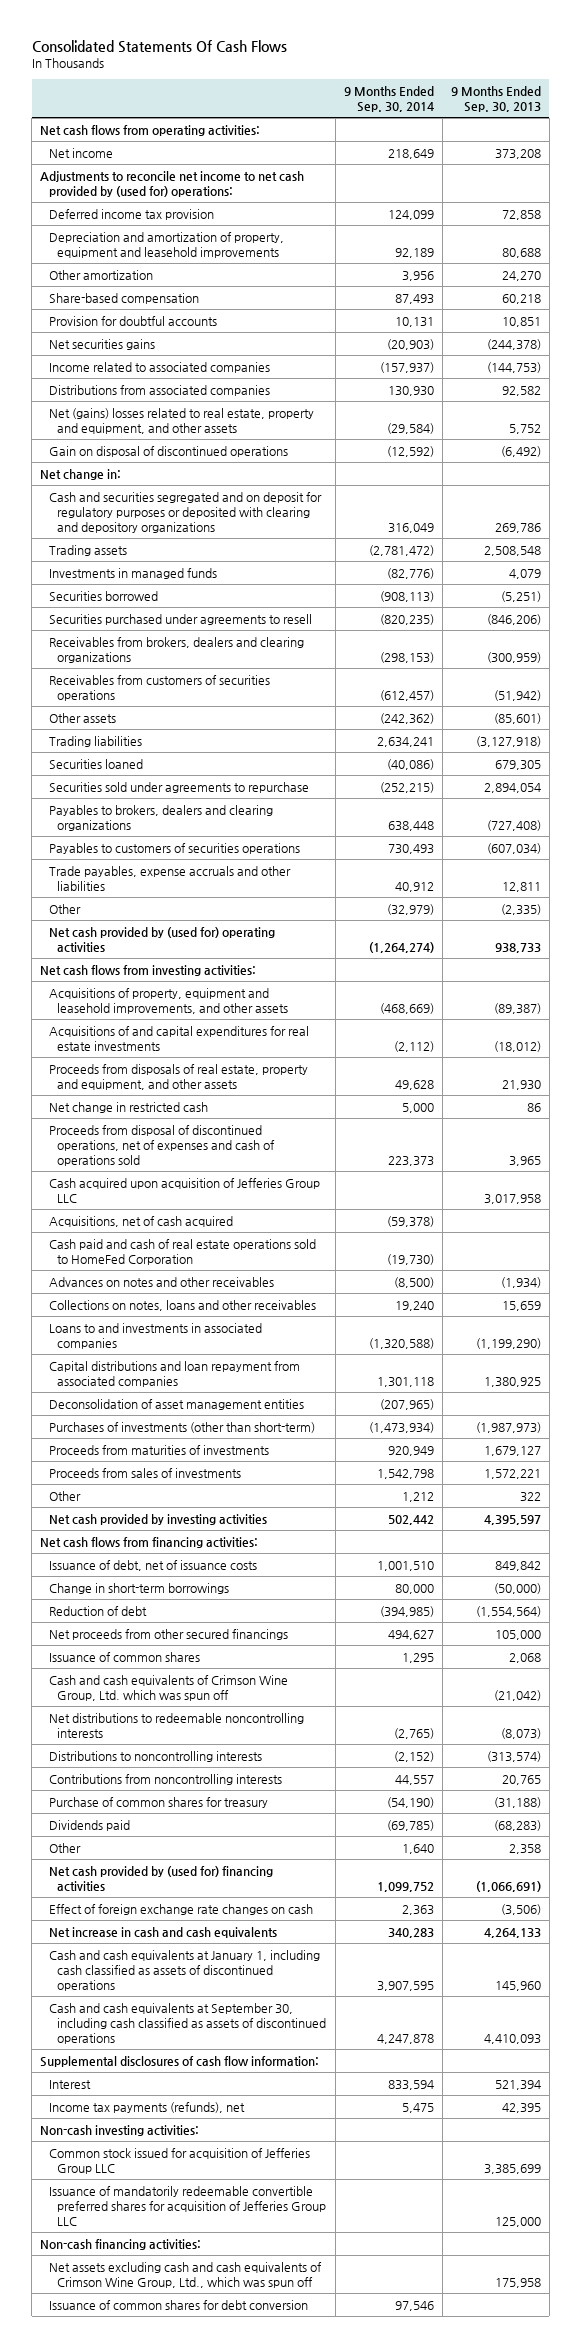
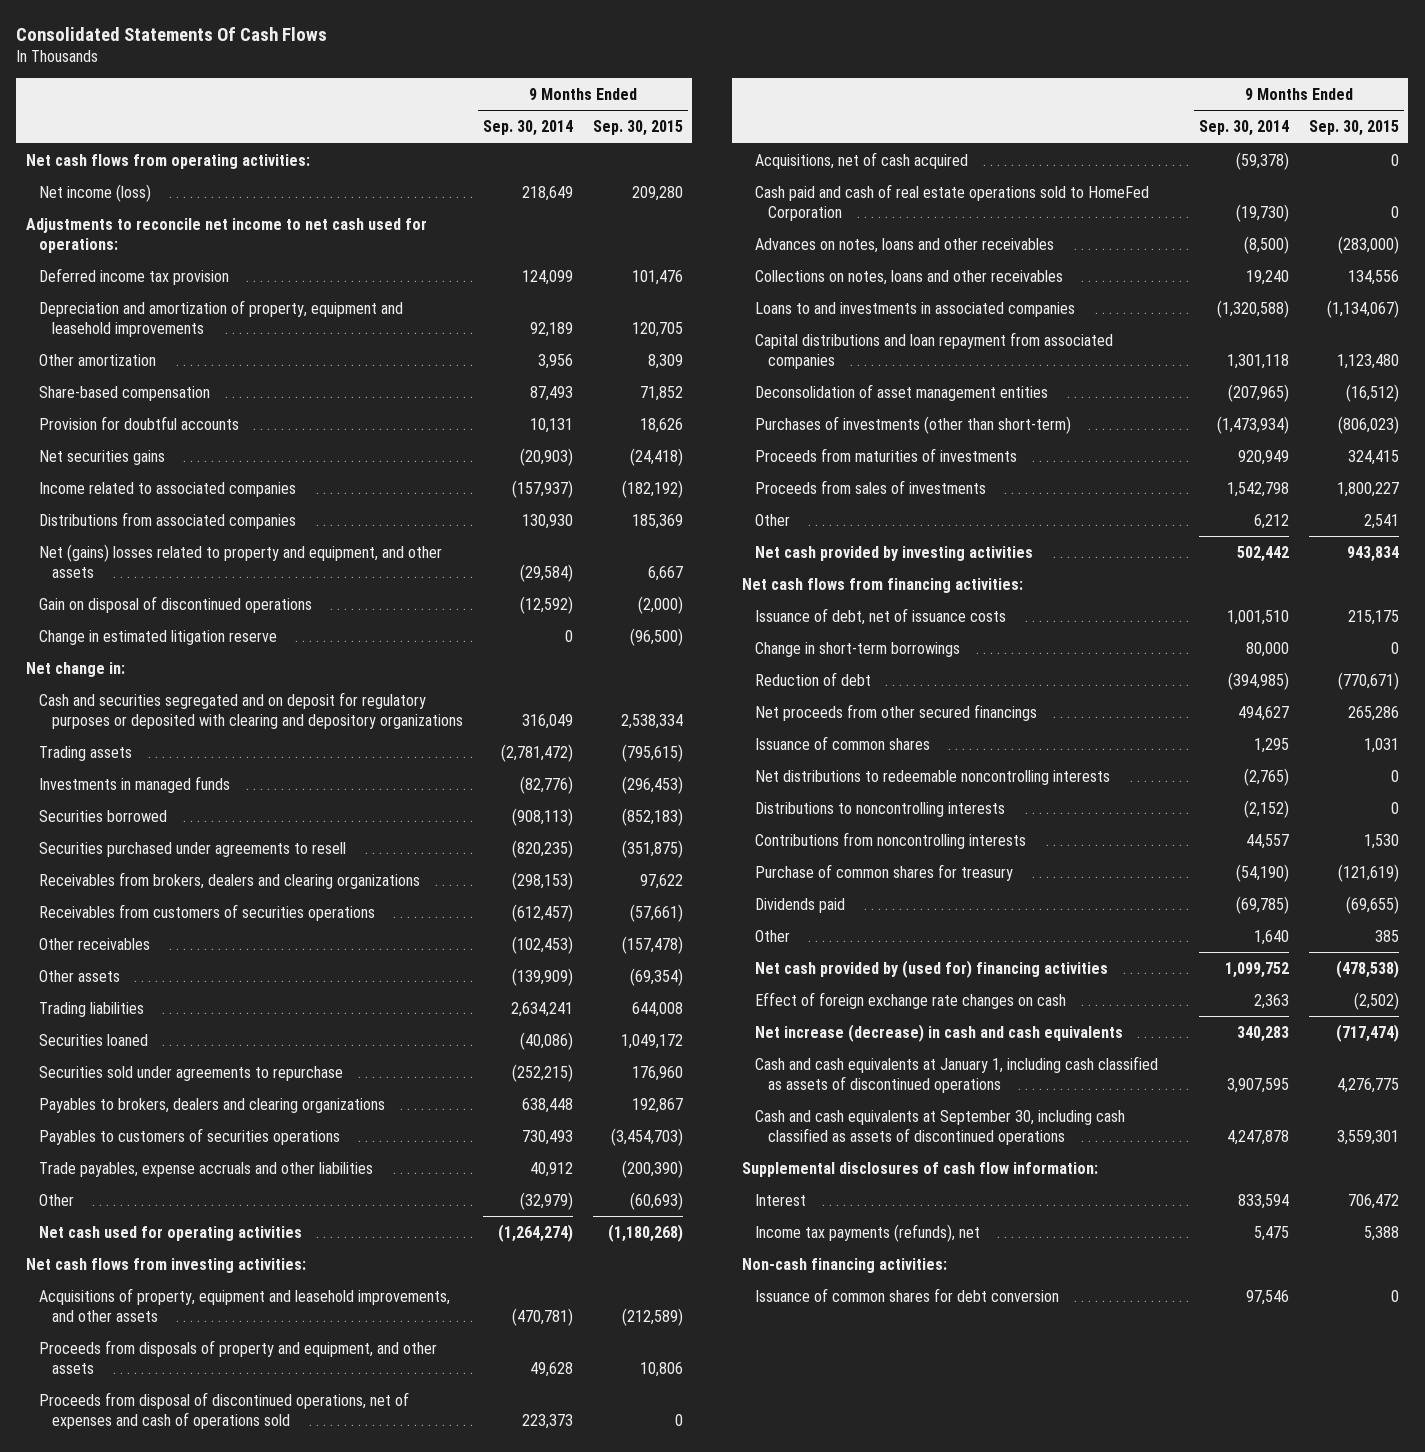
[450,86,541,113] 9 Months Ended Sep. 30, 2013 -> none
none -> [592,120,683,137] Sep. 30, 2015
[48,147,113,158] Net income -> [39,183,152,202] Net income (loss)
[40,170,305,197] Adjustments to reconcile net income to net cash provided by (used for) operations: -> [26,217,428,253] Adjustments to reconcile net income to net cash used for operations:
[48,407,314,434] Net (gains) losses related to real estate, property and equipment, and other assets -> [39,543,443,578] Net (gains) losses related to property and equipment, and other assets
none -> [39,629,278,645] Change in estimated litigation reserve
none -> [39,937,151,950] Other receivables
[379,712,434,724] (242,362) -> [511,967,573,986] (139,909)
[48,926,275,952] Net cash provided by (used for) operating activities -> [39,1225,303,1241] Net cash used for operating activities
[48,1025,309,1051] Acquisitions of and capital expenditures for real estate investments -> none
[48,1101,208,1113] Net change in restricted cash -> none
[379,1002,434,1014] (468,669) -> [511,1307,573,1326] (470,781)
[48,1063,308,1090] Proceeds from disposals of real estate, property and equipment, and other assets -> [39,1339,438,1374] Proceeds from disposals of property and equipment, and other assets
[48,1177,320,1203] Cash acquired upon acquisition of Jefferies Group LLC -> none
[48,1276,274,1287] Advances on notes and other receivables -> [755,237,1055,253] Advances on notes, loans and other receivables
[401,1491,434,1502] 1,212 -> [1253,513,1289,529] 6,212
[48,1674,288,1701] Cash and cash equivalents of Crimson Wine Group, Ltd. which was spun off -> none
[48,1926,277,1938] Net increase in cash and cash equivalents -> [755,1023,1124,1042] Net increase (decrease) in cash and cash equivalents
[40,2124,200,2136] Non-cash investing activities: -> none
[48,2147,310,2174] Common stock issued for acquisition of Jefferies Group LLC -> none
[48,2185,327,2226] Issuance of mandatorily redeemable convertible preferred shares for acquisition of Jefferies Group LLC -> none
[48,2261,322,2288] Net assets excluding cash and cash equivalents of Crimson Wine Group, Ltd., which was spun off -> none

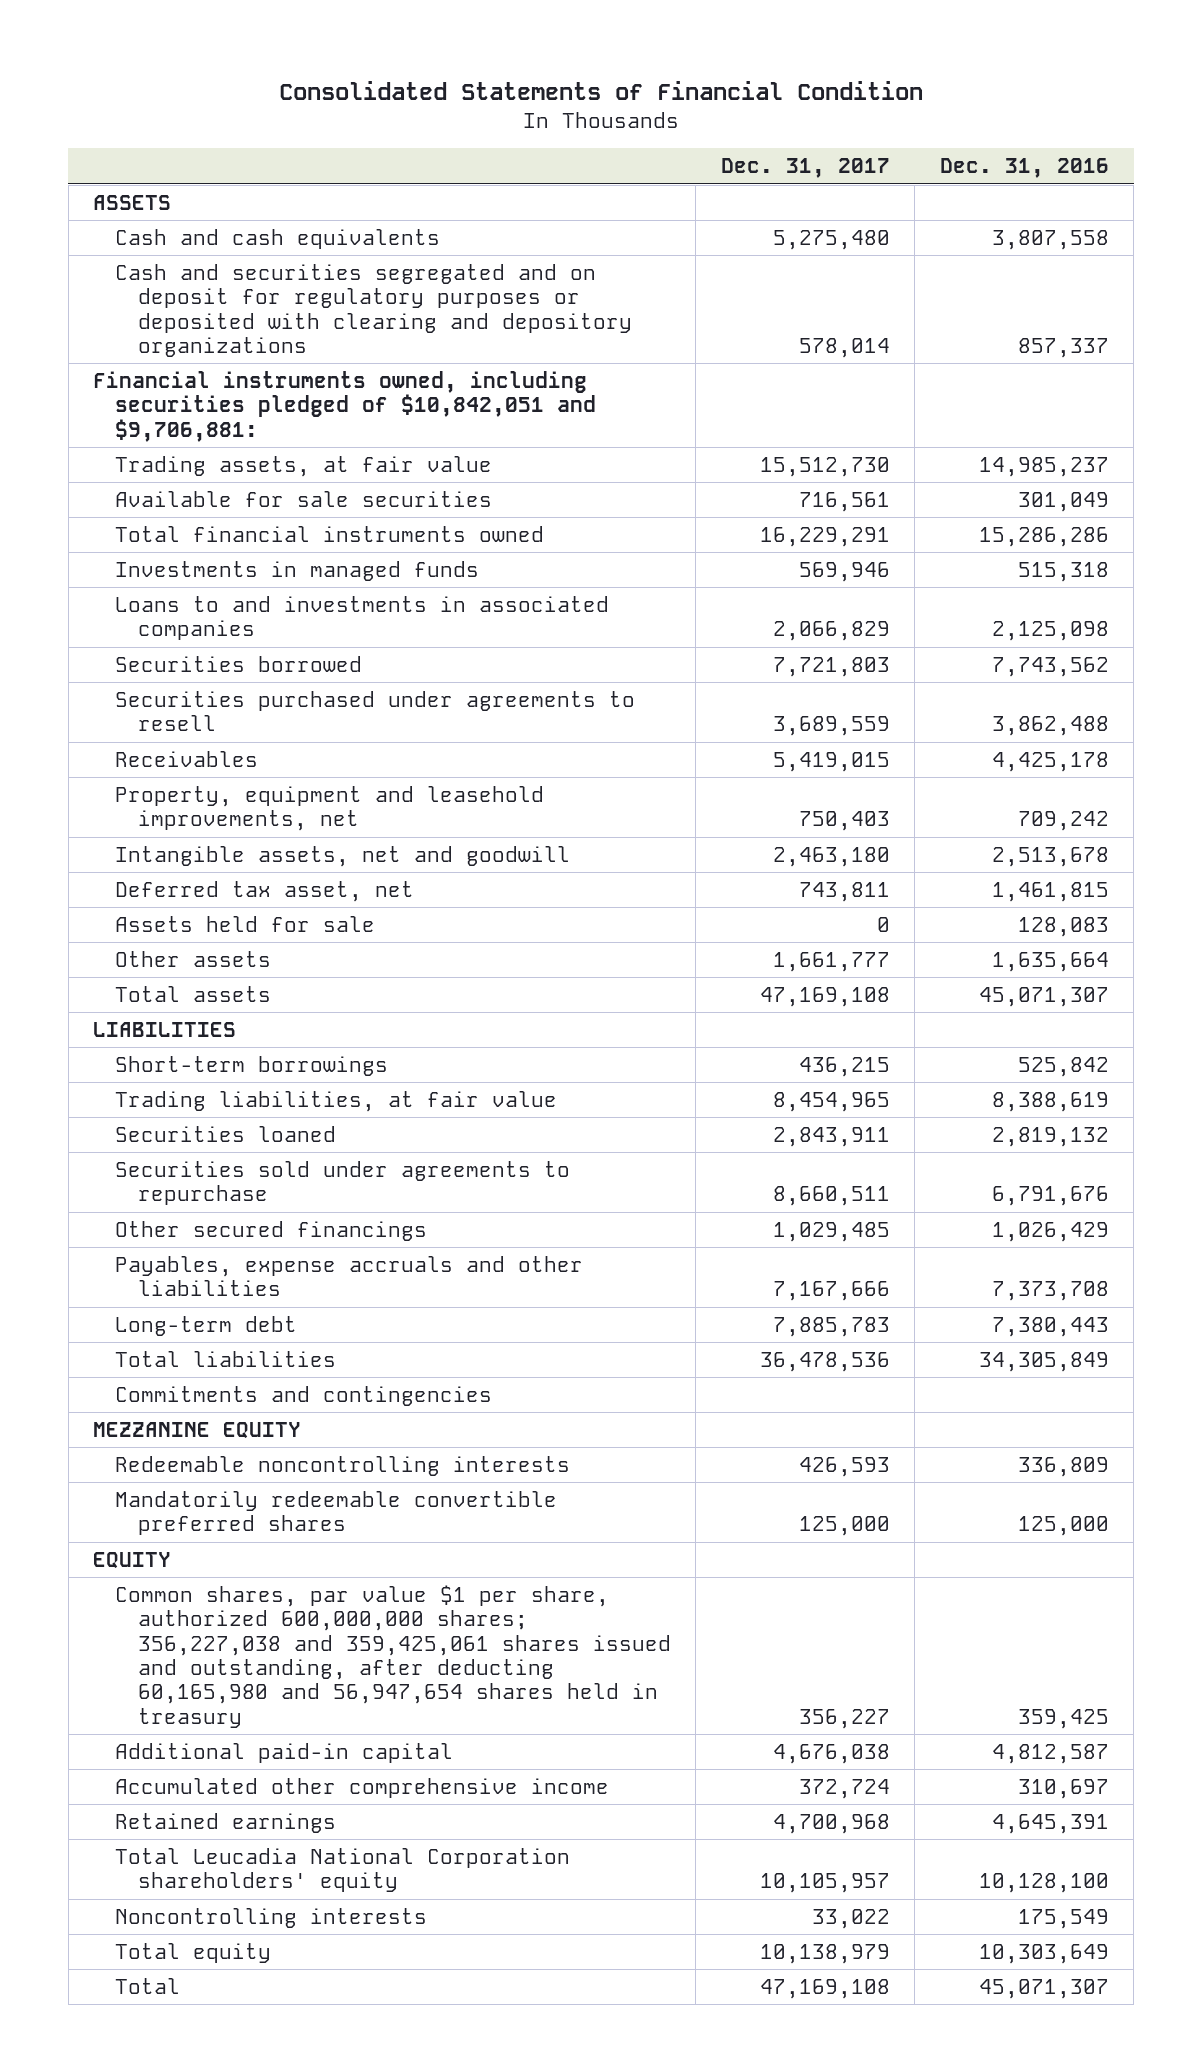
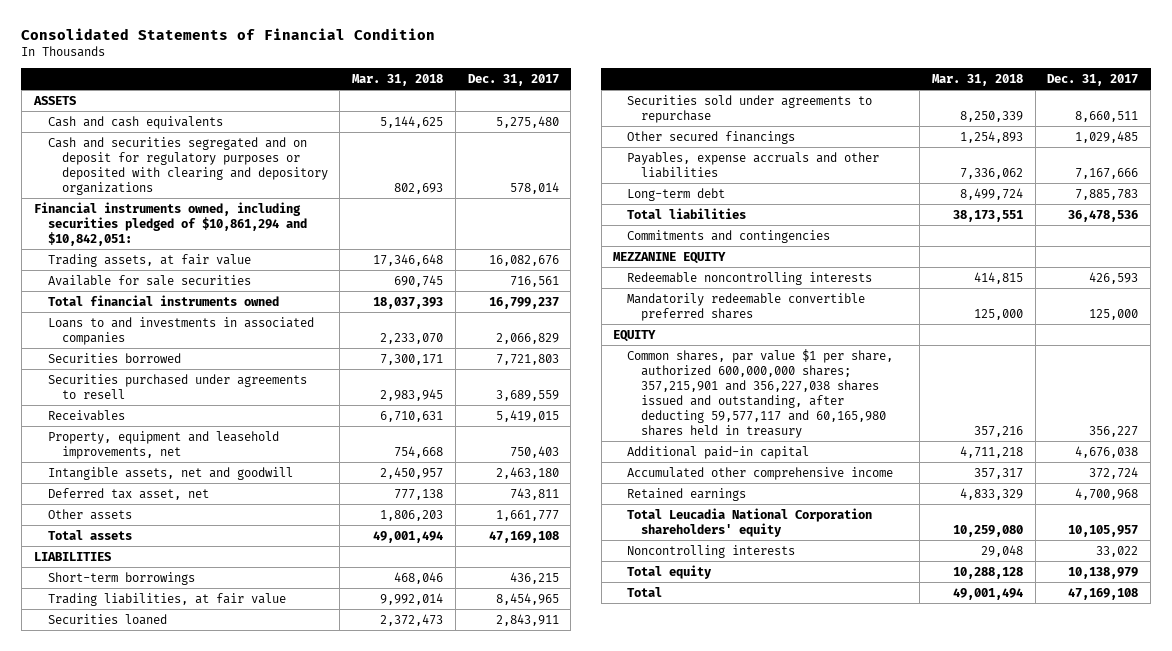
[939,158,1109,179] Dec. 31, 2016 -> none
none -> [352,73,444,86] Mar. 31, 2018
[93,370,597,442] Financial instruments owned, including securities pledged of $10,842,051 and $9,706,881: -> [33,201,307,246] Financial instruments owned, including securities pledged of $10,861,294 and $10,842,051:
[759,456,890,477] 15,512,730 -> [488,254,559,266] 16,082,676
[115,560,480,581] Investments in managed funds -> none
[759,526,890,547] 16,229,291 -> [488,296,559,309] 16,799,237
[115,915,376,932] Assets held for sale -> none
[115,1584,671,1728] Common shares, par value $1 per share, authorized 600,000,000 shares; 356,227,038 and 359,425,061 shares issued and outstanding, after deducting 60,165,980 and 56,947,654 shares held in treasury -> [627,348,894,438] Common shares, par value $1 per share, authorized 600,000,000 shares; 357,215,901 and 356,227,038 shares issued and outstanding, after deducting 59,577,117 and 60,165,980 shares held in treasury

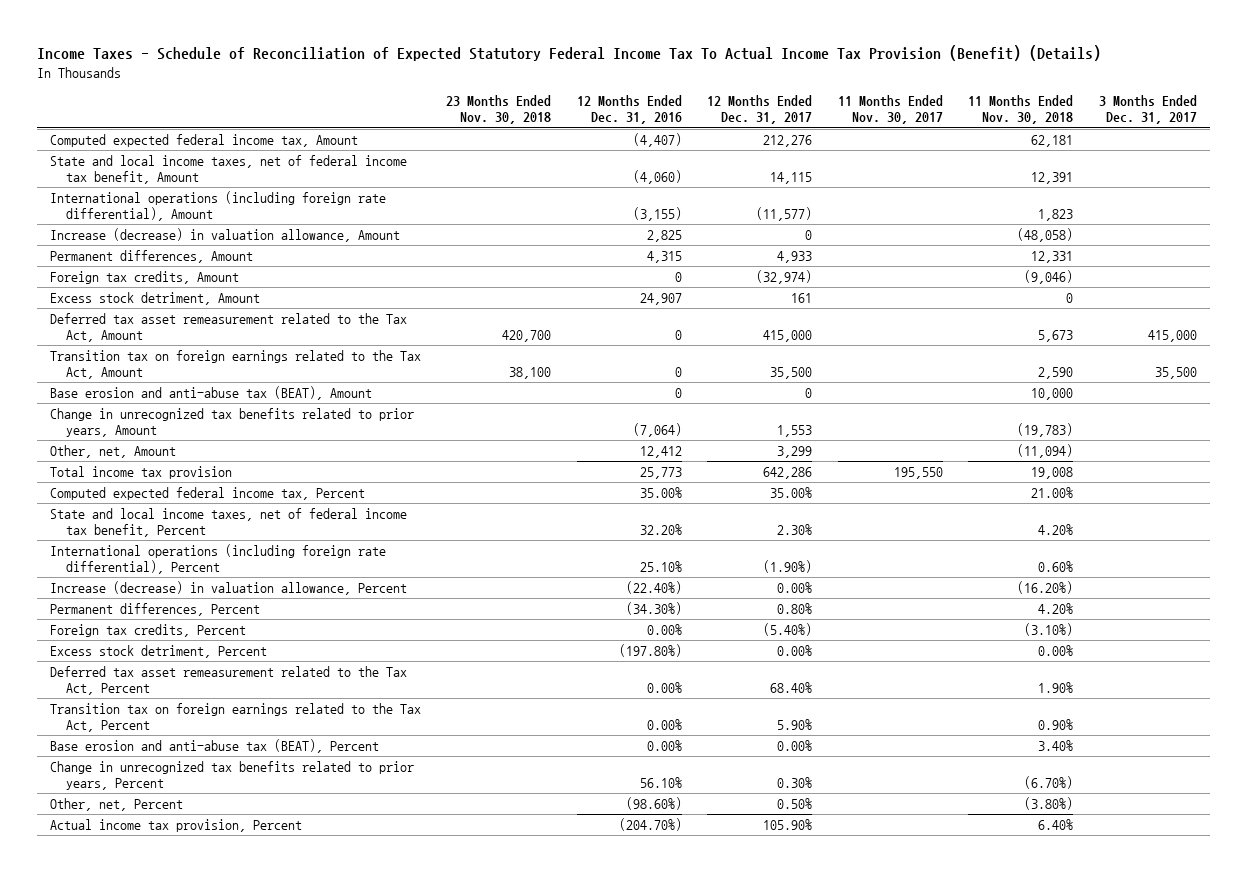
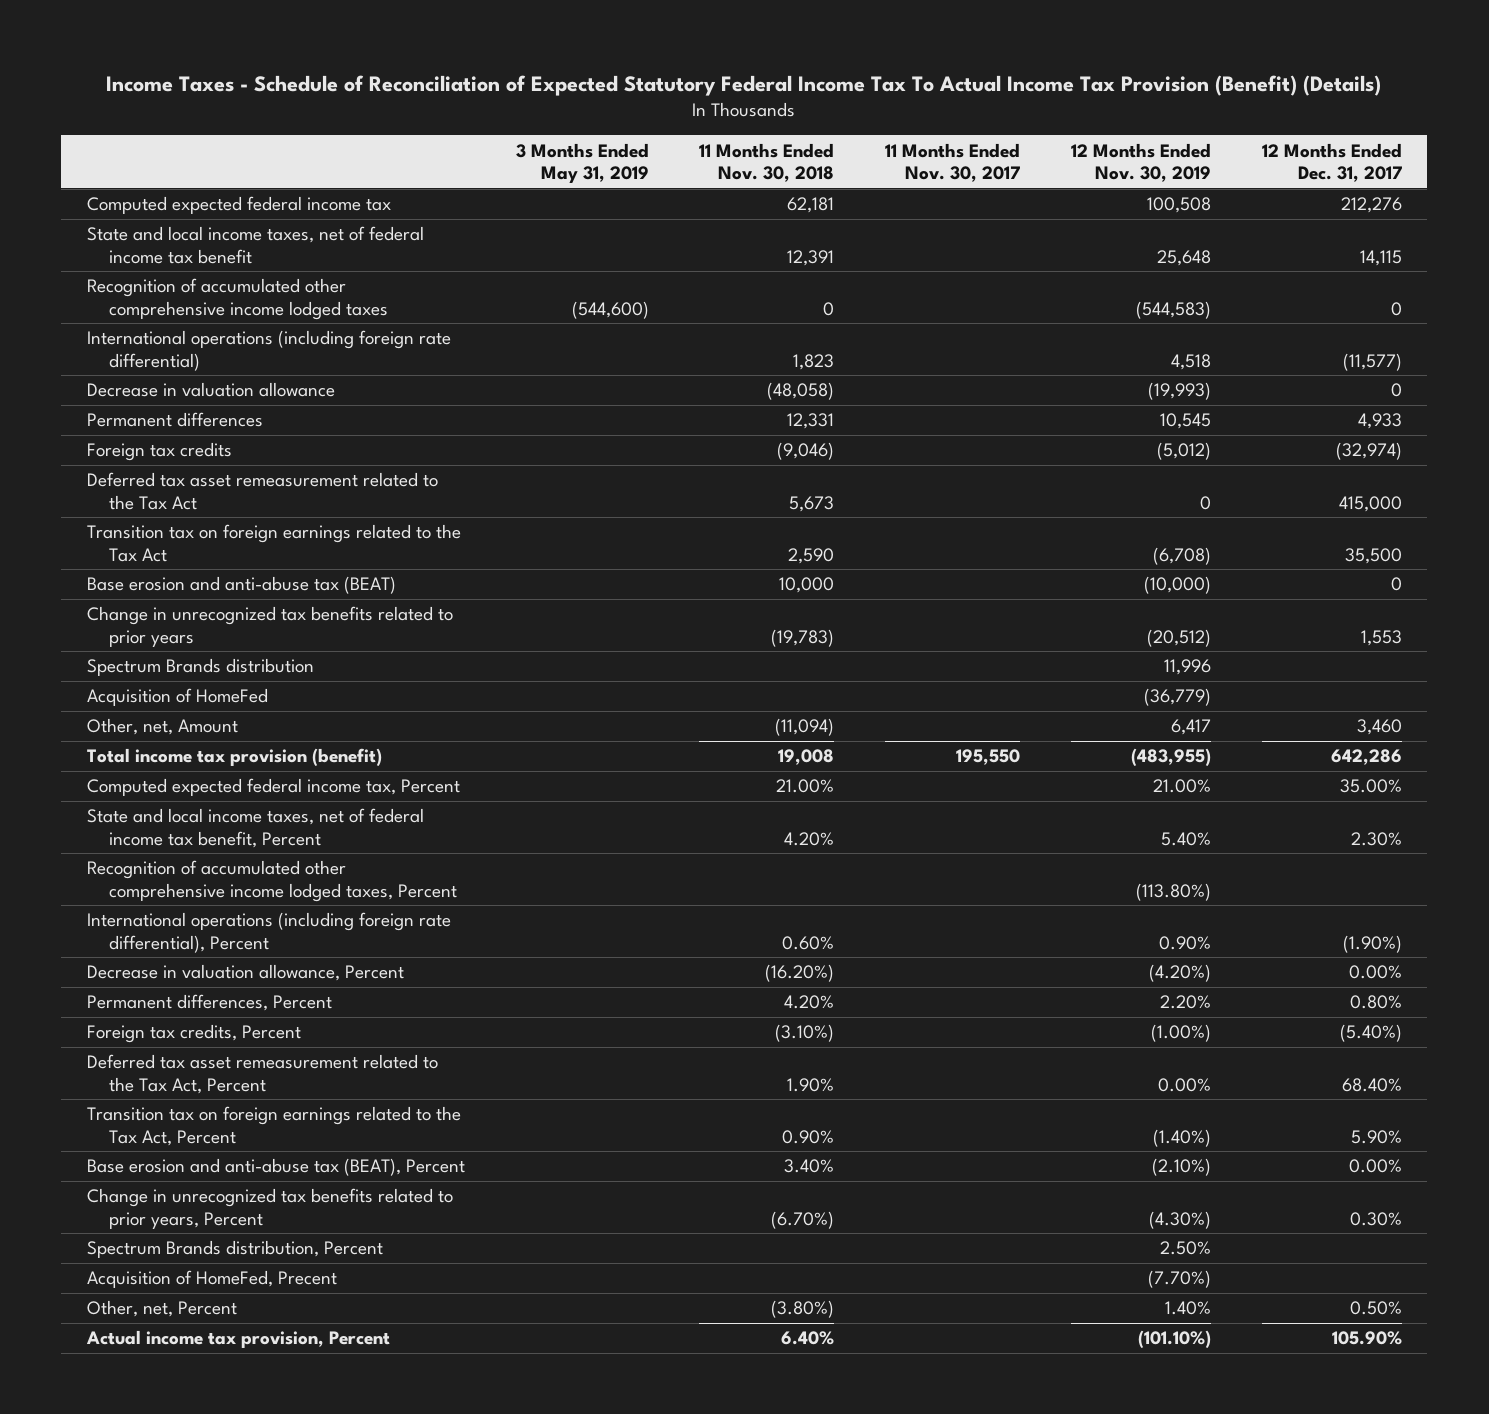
[446,95,552,125] 23 Months Ended Nov. 30, 2018 -> none
[576,95,682,125] 12 Months Ended Dec. 31, 2016 -> none
[1098,95,1197,125] 3 Months Ended Dec. 31, 2017 -> none
none -> [515,142,649,184] 3 Months Ended May 31, 2019
none -> [1071,142,1212,183] 12 Months Ended Nov. 30, 2019
[49,291,260,305] Excess stock detriment, Amount -> none
[49,133,358,147] Computed expected federal income tax, Amount -> [86,196,391,215] Computed expected federal income tax
[49,154,407,185] State and local income taxes, net of federal income tax benefit, Amount -> [86,226,424,264] State and local income taxes, net of federal income tax benefit
none -> [86,278,389,320] Recognition of accumulated other comprehensive income lodged taxes
[49,190,386,222] International operations (including foreign rate differential), Amount -> [86,330,451,371] International operations (including foreign rate differential)
[49,227,400,242] Increase (decrease) in valuation allowance, Amount -> [86,382,335,398] Decrease in valuation allowance
[49,249,253,263] Permanent differences, Amount -> [86,412,263,428] Permanent differences
[49,270,239,284] Foreign tax credits, Amount -> [86,442,232,462] Foreign tax credits
[49,312,407,343] Deferred tax asset remeasurement related to the Tax Act, Amount -> [86,472,438,510] Deferred tax asset remeasurement related to the Tax Act
[49,349,421,380] Transition tax on foreign earnings related to the Tax Act, Amount -> [86,524,461,562] Transition tax on foreign earnings related to the Tax Act
[49,385,372,400] Base erosion and anti-abuse tax (BEAT), Amount -> [86,576,396,595] Base erosion and anti-abuse tax (BEAT)
[49,407,414,438] Change in unrecognized tax benefits related to prior years, Amount -> [86,606,453,647] Change in unrecognized tax benefits related to prior years
none -> [86,658,314,677] Spectrum Brands distribution
none -> [86,688,268,707] Acquisition of HomeFed
[777,445,813,458] 3,299 -> [1356,719,1402,736] 3,460
[49,465,232,479] Total income tax provision -> [86,748,382,767] Total income tax provision (benefit)
none -> [86,860,458,902] Recognition of accumulated other comprehensive income lodged taxes, Percent
[49,580,407,595] Increase (decrease) in valuation allowance, Percent -> [86,964,404,982] Decrease in valuation allowance, Percent
[49,644,267,658] Excess stock detriment, Percent -> none
none -> [86,1240,383,1259] Spectrum Brands distribution, Percent
none -> [86,1270,337,1289] Acquisition of HomeFed, Precent

